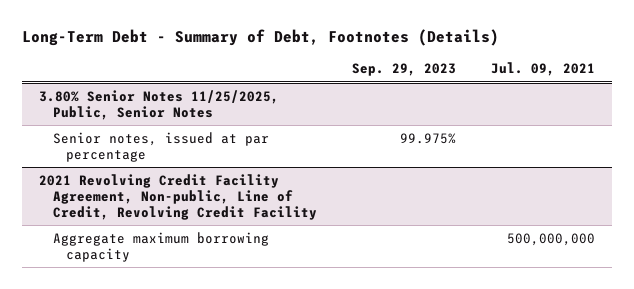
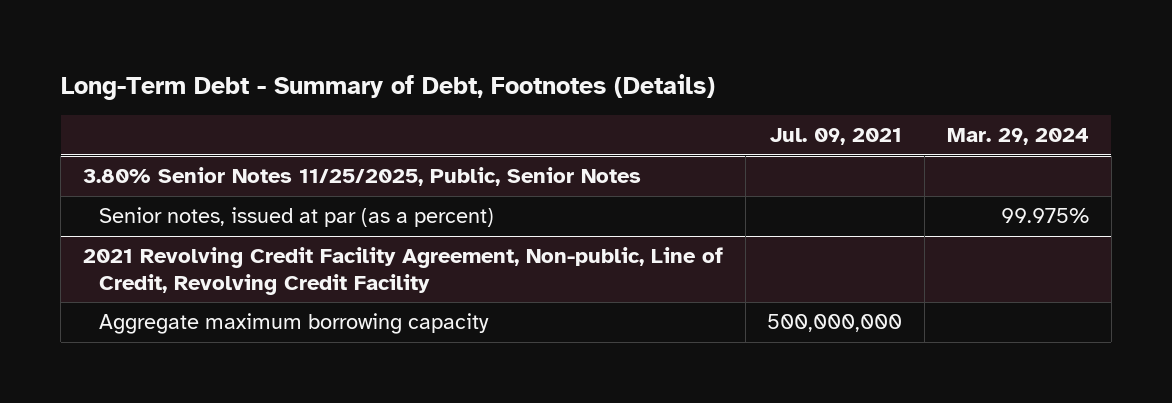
[351,63,456,77] Sep. 29, 2023 -> none
none -> [946,128,1089,146] Mar. 29, 2024
[52,131,269,162] Senior notes, issued at par percentage -> [98,207,494,228] Senior notes, issued at par (as a percent)

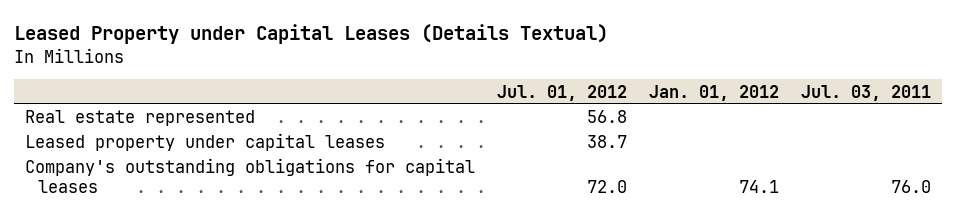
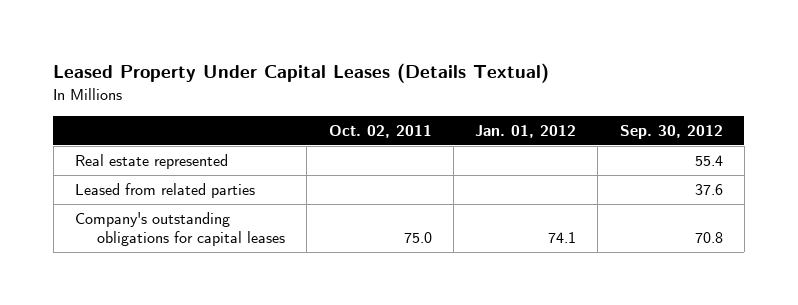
[14,24,609,45] Leased Property under Capital Leases (Details Textual) -> [53,63,550,84] Leased Property Under Capital Leases (Details Textual)
[497,84,628,101] Jul. 01, 2012 -> none
[800,84,931,101] Jul. 03, 2011 -> none
none -> [328,124,432,138] Oct. 02, 2011
none -> [619,124,723,139] Sep. 30, 2012
[25,133,386,152] Leased property under capital leases -> [75,182,256,198] Leased from related parties

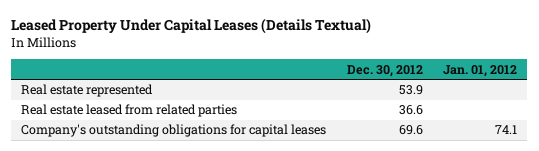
[328,124,432,138] Oct. 02, 2011 -> none
[619,124,723,139] Sep. 30, 2012 -> none
none -> [346,64,423,77] Dec. 30, 2012
[75,182,256,198] Leased from related parties -> [21,104,238,118] Real estate leased from related parties

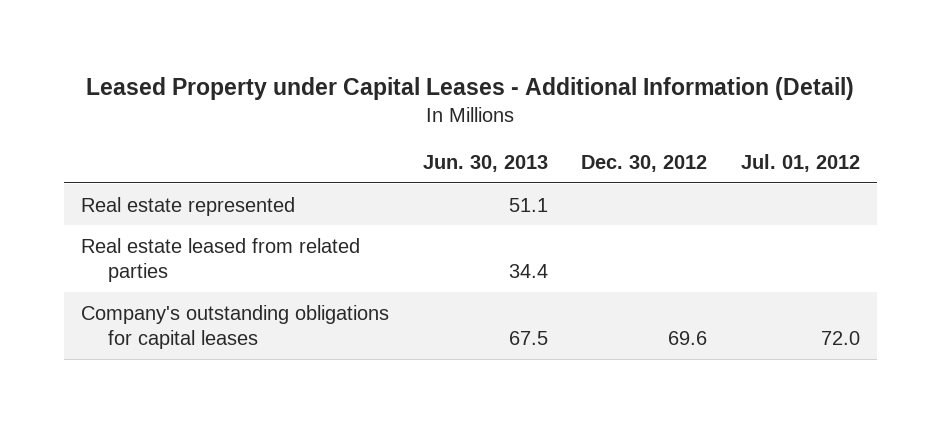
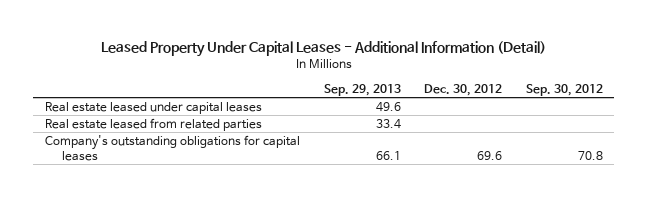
[86,76,855,100] Leased Property under Capital Leases - Additional Information (Detail) -> [100,40,546,57] Leased Property Under Capital Leases - Additional Information (Detail)
[422,154,548,172] Jun. 30, 2013 -> none
[740,153,860,172] Jul. 01, 2012 -> none
none -> [323,83,401,96] Sep. 29, 2013
none -> [525,83,603,96] Sep. 30, 2012
[80,196,295,216] Real estate represented -> [45,101,263,114] Real estate leased under capital leases

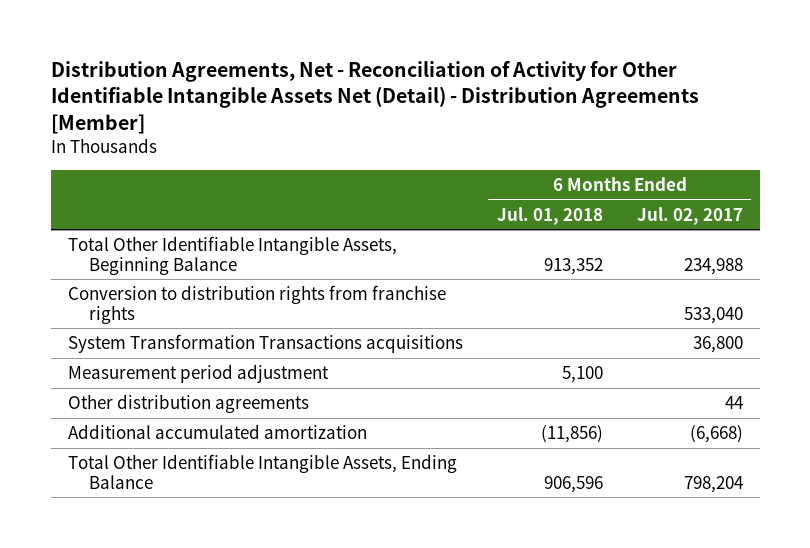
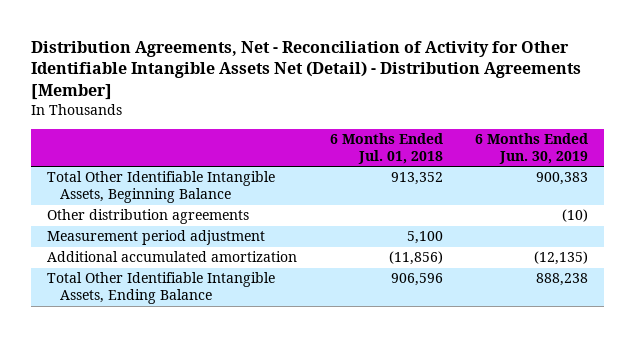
[636,206,743,225] Jul. 02, 2017 -> none
none -> [475,132,589,164] 6 Months Ended Jun. 30, 2019
[67,285,446,324] Conversion to distribution rights from franchise rights -> none
[67,334,463,354] System Transformation Transactions acquisitions -> none
[67,364,329,384] Measurement period adjustment -> [47,230,266,246] Measurement period adjustment

